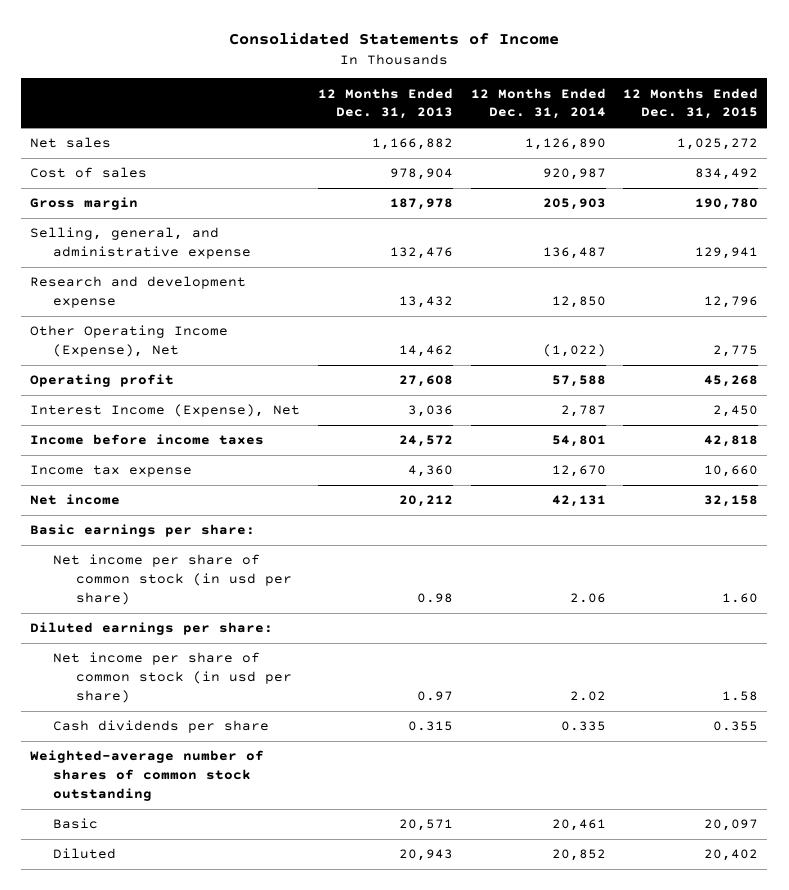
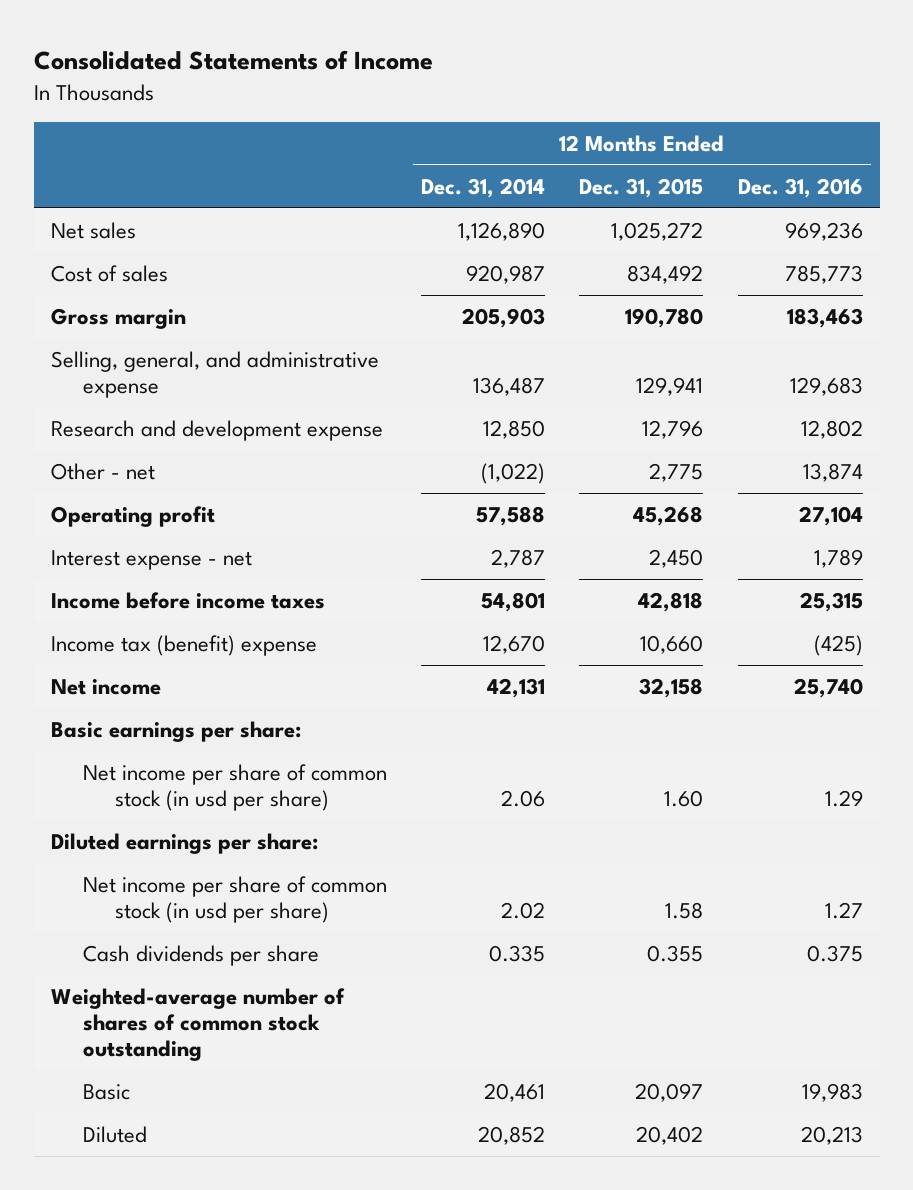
[318,87,454,120] 12 Months Ended Dec. 31, 2013 -> none
none -> [737,177,863,198] Dec. 31, 2016
[30,325,229,358] Other Operating Income (Expense), Net -> [50,462,155,480] Other - net
[30,404,301,418] Interest Income (Expense), Net -> [50,549,252,570] Interest expense - net
[30,465,193,478] Income tax expense -> [50,634,317,656] Income tax (benefit) expense

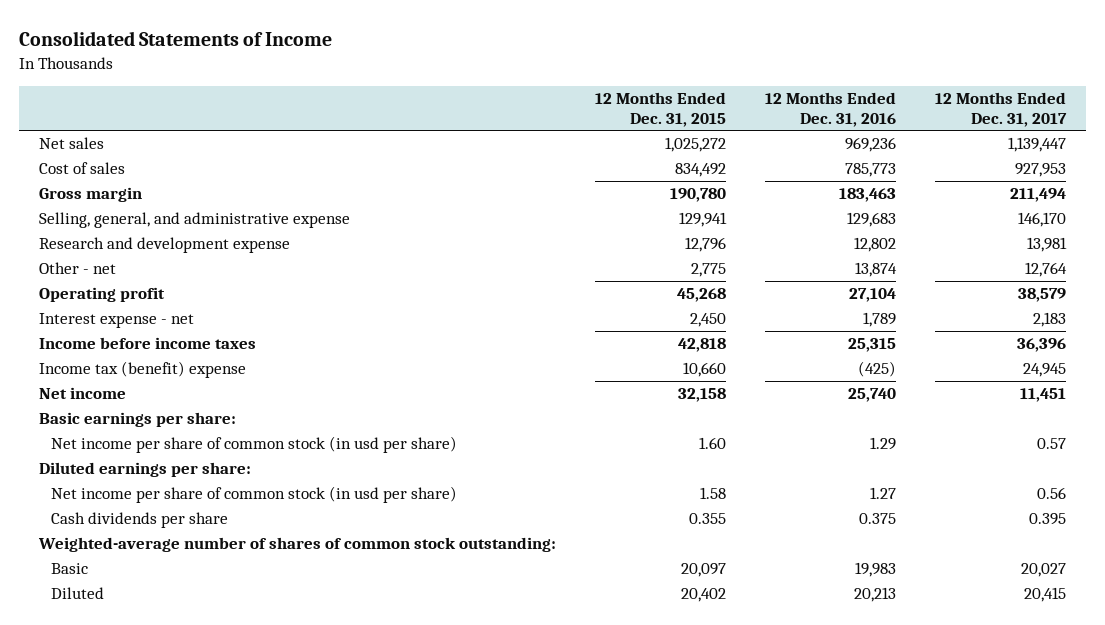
[421,177,546,198] Dec. 31, 2014 -> none
none -> [935,91,1068,127] 12 Months Ended Dec. 31, 2017
[50,987,345,1062] Weighted-average number of shares of common stock outstanding -> [37,537,556,553] Weighted-average number of shares of common stock outstanding:

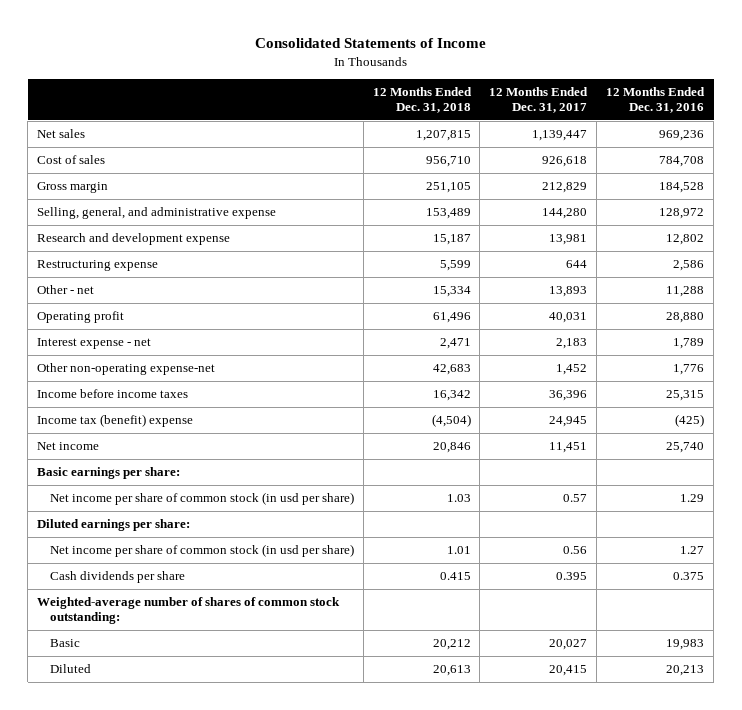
[594,91,726,127] 12 Months Ended Dec. 31, 2015 -> none
none -> [372,87,472,114] 12 Months Ended Dec. 31, 2018
[845,163,897,178] 785,773 -> [659,156,705,168] 784,708
[1015,163,1067,178] 927,953 -> [542,156,588,168] 926,618
[839,188,897,203] 183,463 -> [659,182,705,194] 184,528
[1010,188,1067,203] 211,494 -> [542,182,588,194] 212,829
[847,212,897,228] 129,683 -> [659,208,705,220] 128,972
[1018,212,1067,228] 146,170 -> [542,208,588,220] 144,280
none -> [37,260,159,272] Restructuring expense
[855,262,898,278] 13,874 -> [666,286,705,298] 11,288
[1025,262,1068,278] 12,764 -> [549,286,588,298] 13,893
[849,288,897,303] 27,104 -> [666,312,705,324] 28,880
[1018,288,1067,303] 38,579 -> [549,312,588,324] 40,031
none -> [37,363,216,376] Other non-operating expense-net

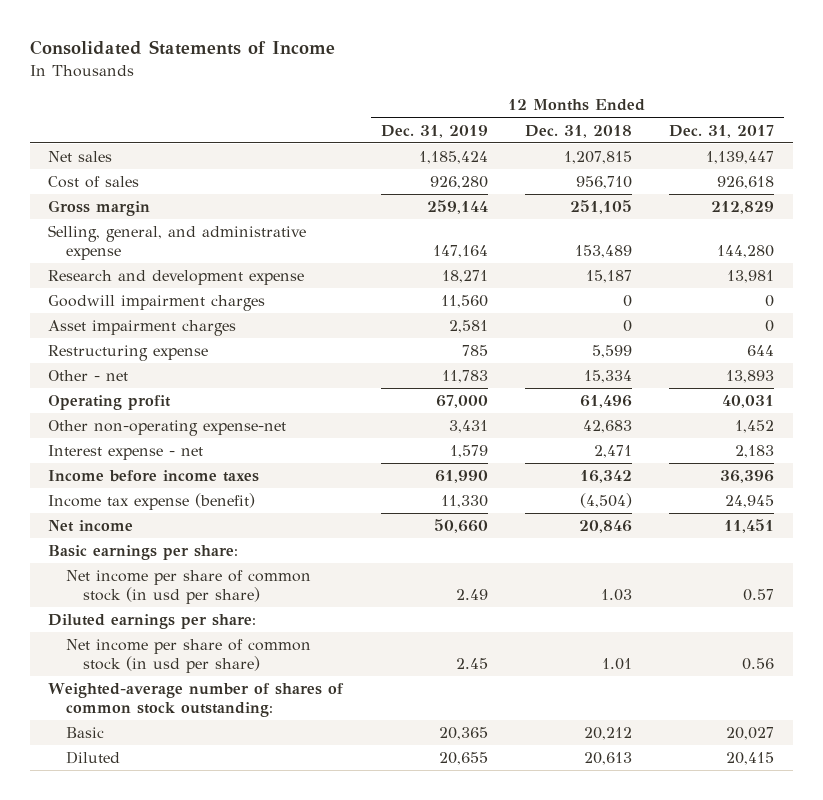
[606,87,706,114] 12 Months Ended Dec. 31, 2016 -> none
none -> [380,124,488,138] Dec. 31, 2019
none -> [48,295,266,312] Goodwill impairment charges
none -> [48,320,237,337] Asset impairment charges
[37,338,152,350] Interest expense - net -> [48,445,204,461] Interest expense - net
[37,414,194,428] Income tax (benefit) expense -> [48,493,256,511] Income tax expense (benefit)
[49,571,185,584] Cash dividends per share -> none

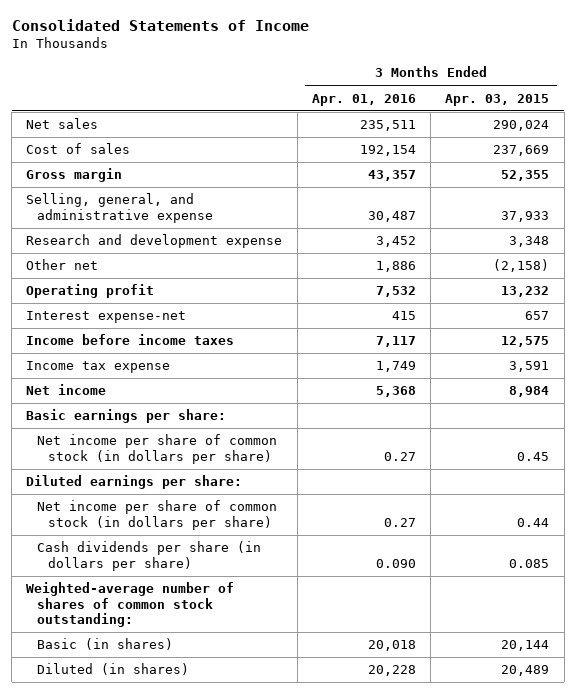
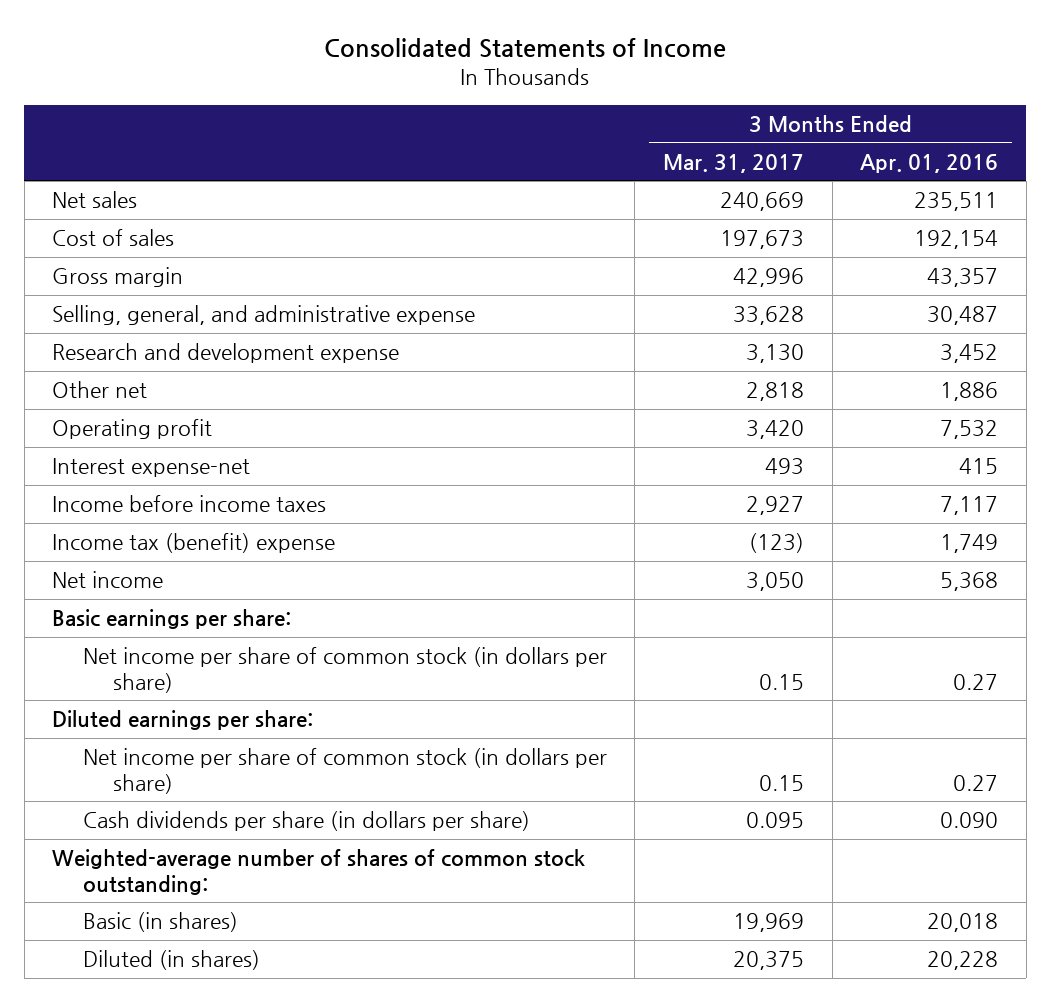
[445,93,550,106] Apr. 03, 2015 -> none
none -> [662,153,804,173] Mar. 31, 2017
[26,361,171,374] Income tax expense -> [52,533,336,554] Income tax (benefit) expense

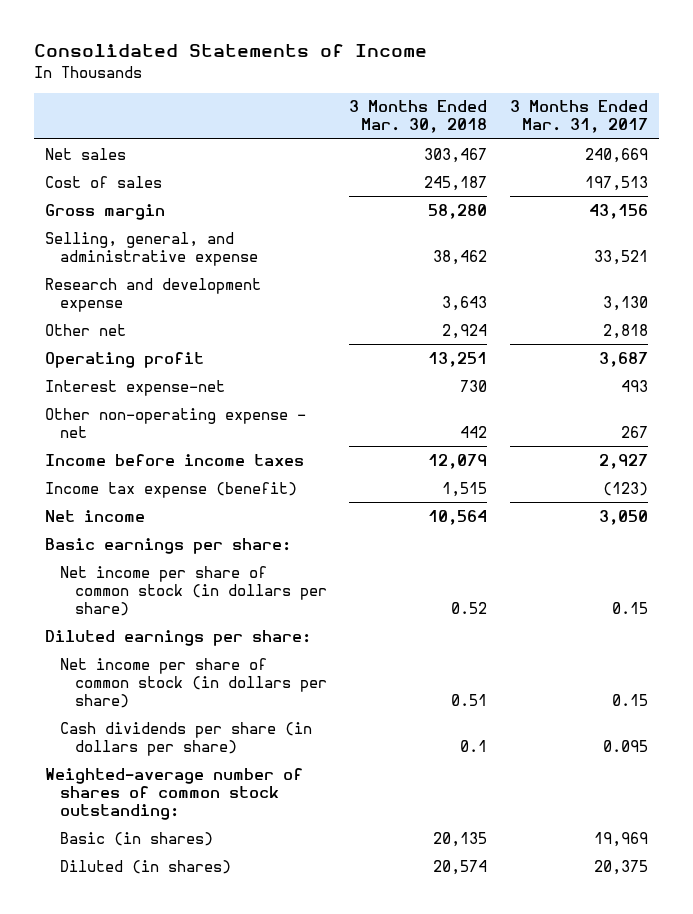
[860,153,999,173] Apr. 01, 2016 -> none
none -> [349,100,488,134] 3 Months Ended Mar. 30, 2018
[719,230,804,250] 197,673 -> [584,175,648,191] 197,513
[732,268,804,288] 42,996 -> [588,203,648,219] 43,156
[732,306,804,326] 33,628 -> [593,249,648,265] 33,521
[745,420,804,440] 3,420 -> [598,351,648,367] 3,687
none -> [45,407,307,438] Other non-operating expense - net
[52,533,336,554] Income tax (benefit) expense -> [45,481,298,498] Income tax expense (benefit)

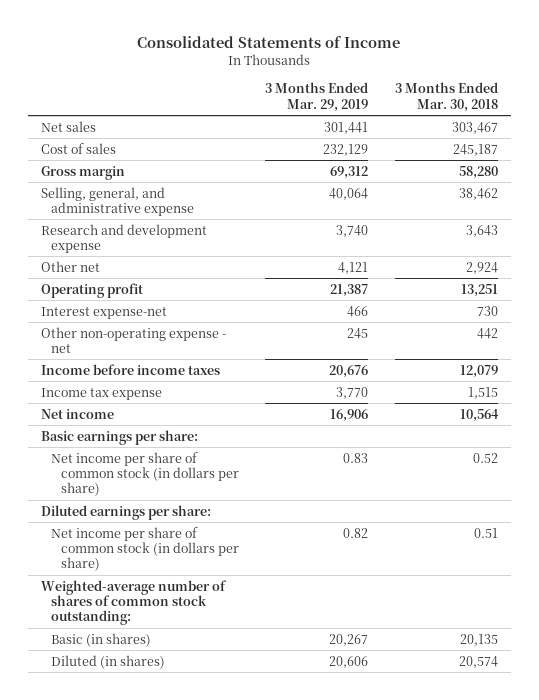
[509,100,648,134] 3 Months Ended Mar. 31, 2017 -> none
none -> [265,82,369,112] 3 Months Ended Mar. 29, 2019
[45,481,298,498] Income tax expense (benefit) -> [41,387,163,400] Income tax expense
[60,721,313,756] Cash dividends per share (in dollars per share) -> none

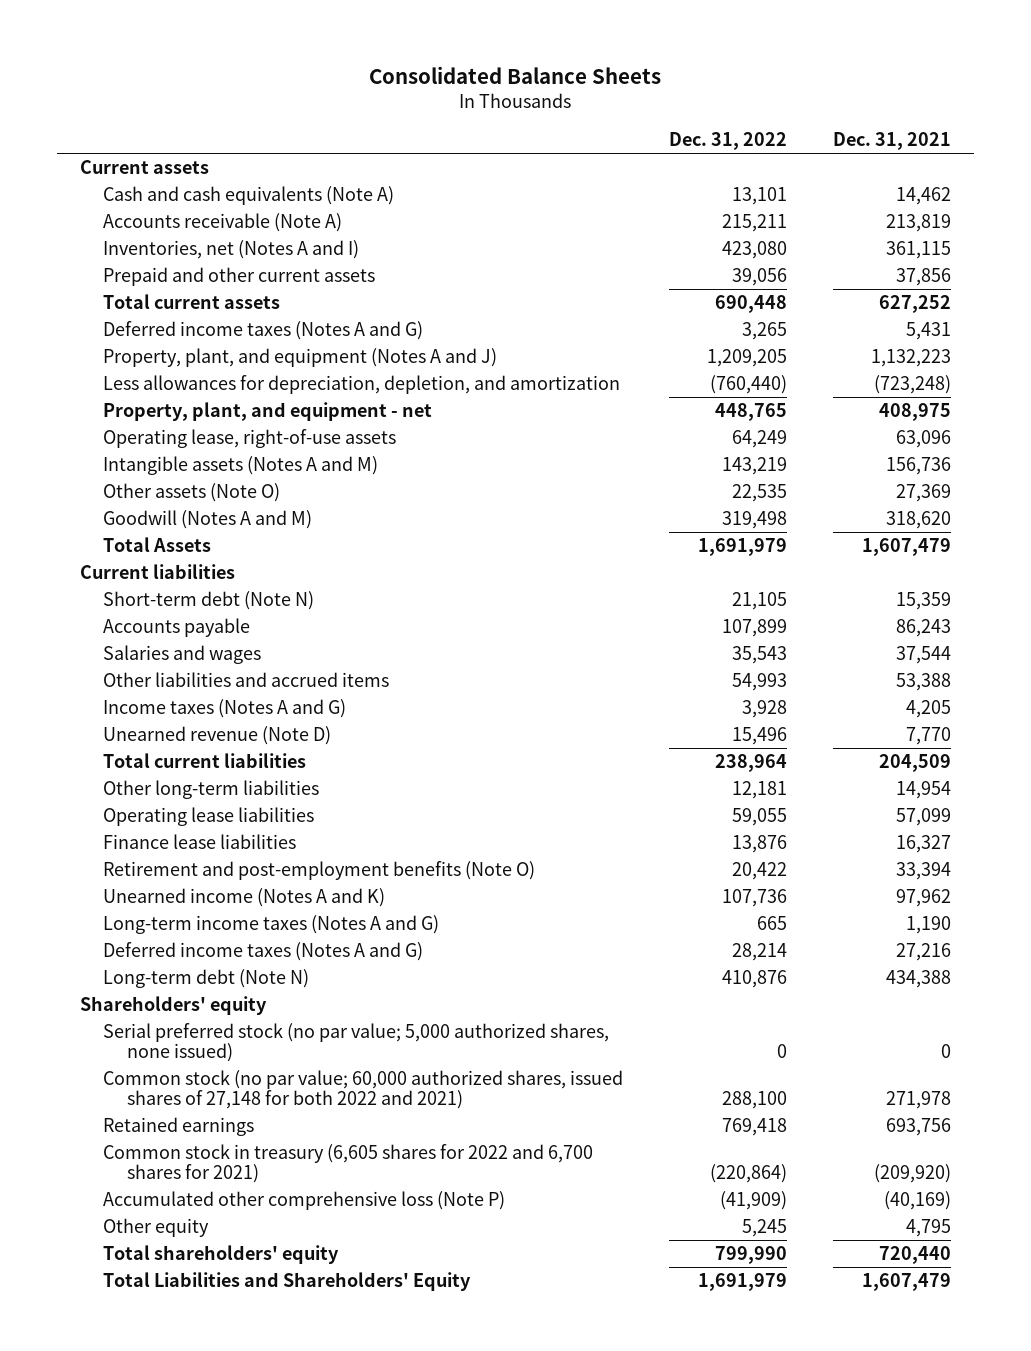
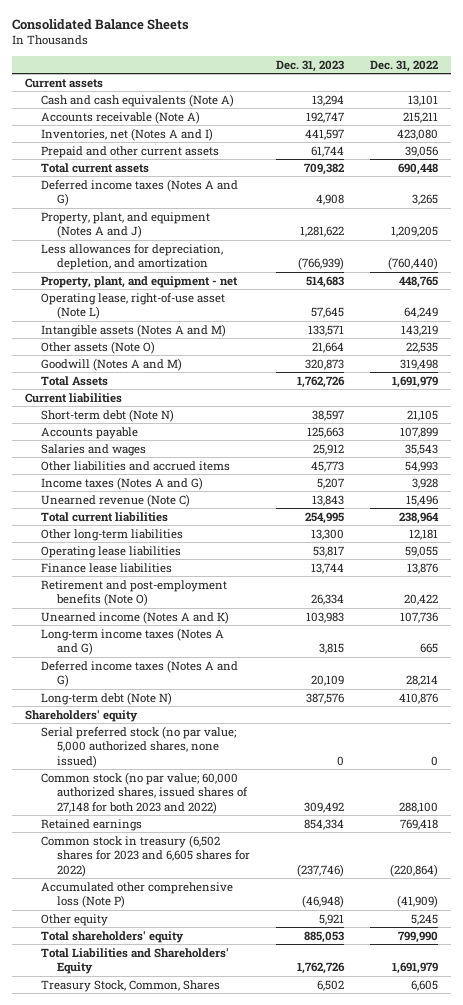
[833,132,952,151] Dec. 31, 2021 -> none
none -> [276,59,345,72] Dec. 31, 2023
[103,428,397,448] Operating lease, right-of-use assets -> [40,292,225,320] Operating lease, right-of-use asset (Note L)
[103,725,332,745] Unearned revenue (Note D) -> [40,493,190,507] Unearned revenue (Note C)
[103,1069,624,1110] Common stock (no par value; 60,000 authorized shares, issued shares of 27,148 for both 2022 and 2021) -> [40,771,249,814] Common stock (no par value; 60,000 authorized shares, issued shares of 27,148 for both 2023 and 2022)
[103,1143,594,1184] Common stock in treasury (6,605 shares for 2022 and 6,700 shares for 2021) -> [40,834,251,877] Common stock in treasury (6,502 shares for 2023 and 6,605 shares for 2022)
none -> [40,979,220,992] Treasury Stock, Common, Shares

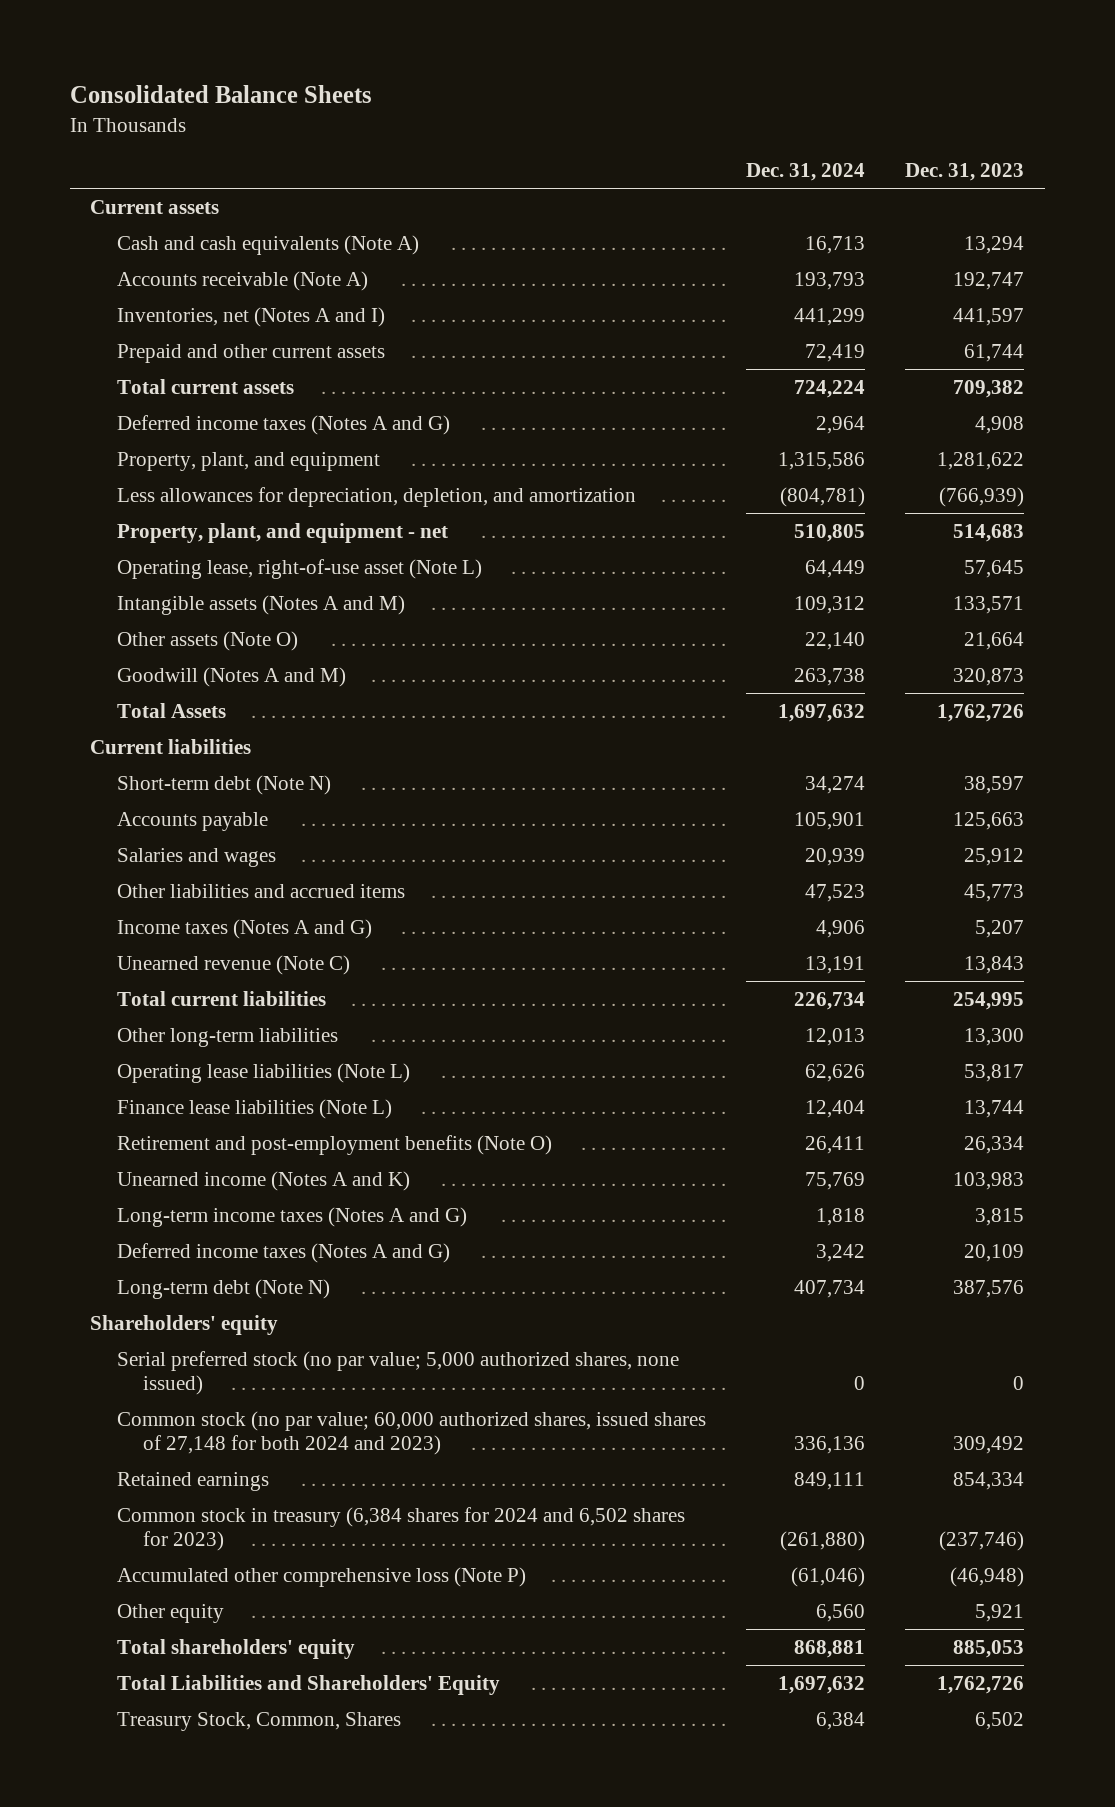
[370,59,439,72] Dec. 31, 2022 -> none
none -> [746,163,866,182] Dec. 31, 2024
[40,211,210,239] Property, plant, and equipment (Notes A and J) -> [116,451,380,471] Property, plant, and equipment
[40,545,181,558] Operating lease liabilities -> [116,1062,410,1083] Operating lease liabilities (Note L)
[40,562,172,573] Finance lease liabilities -> [116,1098,392,1119] Finance lease liabilities (Note L)
[40,771,249,814] Common stock (no par value; 60,000 authorized shares, issued shares of 27,148 for both 2023 and 2022) -> [116,1410,706,1456] Common stock (no par value; 60,000 authorized shares, issued shares of 27,148 for both 2024 and 2023)
[40,834,251,877] Common stock in treasury (6,502 shares for 2023 and 6,605 shares for 2022) -> [116,1506,685,1552] Common stock in treasury (6,384 shares for 2024 and 6,502 shares for 2023)

